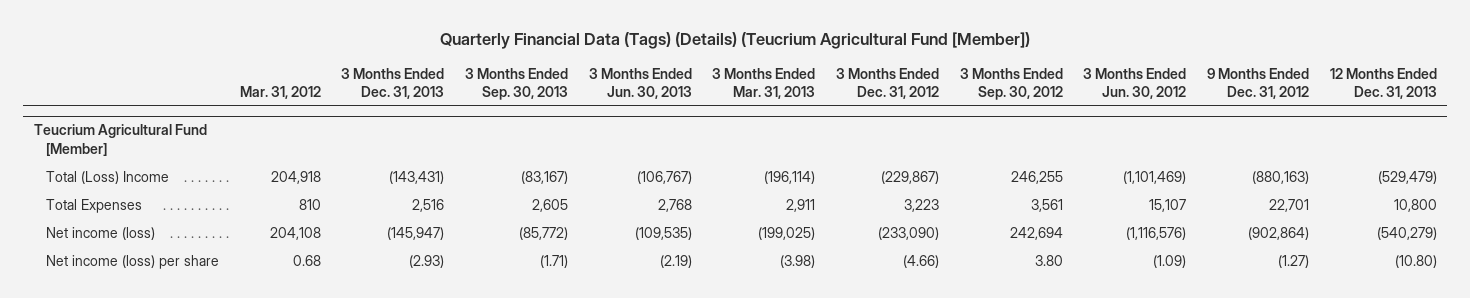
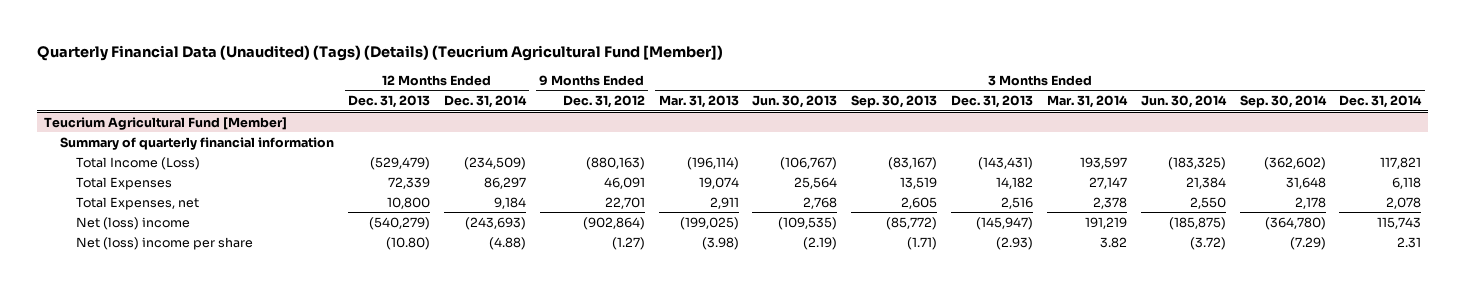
[440,32,1031,50] Quarterly Financial Data (Tags) (Details) (Teucrium Agricultural Fund [Member]) -> [37,45,724,62] Quarterly Financial Data (Unaudited) (Tags) (Details) (Teucrium Agricultural Fund [Member])
[239,86,321,100] Mar. 31, 2012 -> none
[836,67,940,100] 3 Months Ended Dec. 31, 2012 -> none
[959,67,1063,101] 3 Months Ended Sep. 30, 2012 -> none
[1083,67,1187,100] 3 Months Ended Jun. 30, 2012 -> none
none -> [443,95,527,109] Dec. 31, 2014
none -> [1046,95,1128,109] Mar. 31, 2014
none -> [1140,95,1227,109] Jun. 30, 2014
none -> [1239,95,1327,109] Sep. 30, 2014
none -> [1339,95,1423,109] Dec. 31, 2014
none -> [60,136,335,150] Summary of quarterly financial information
[46,171,170,185] Total (Loss) Income -> [76,156,201,170] Total Income (Loss)
[412,199,445,213] 2,516 -> [996,176,1034,189] 14,182
[532,199,569,213] 2,605 -> [900,176,938,189] 13,519
[657,199,692,213] 2,768 -> [794,176,838,189] 25,564
[786,199,816,213] 2,911 -> [698,176,739,189] 19,074
[1269,199,1310,213] 22,701 -> [603,176,645,189] 46,091
[1393,199,1437,213] 10,800 -> [388,176,431,189] 72,339
none -> [76,196,200,210] Total Expenses, net
[46,227,156,241] Net income (loss) -> [76,216,191,230] Net (loss) income
[46,255,220,270] Net income (loss) per share -> [76,236,254,250] Net (loss) income per share

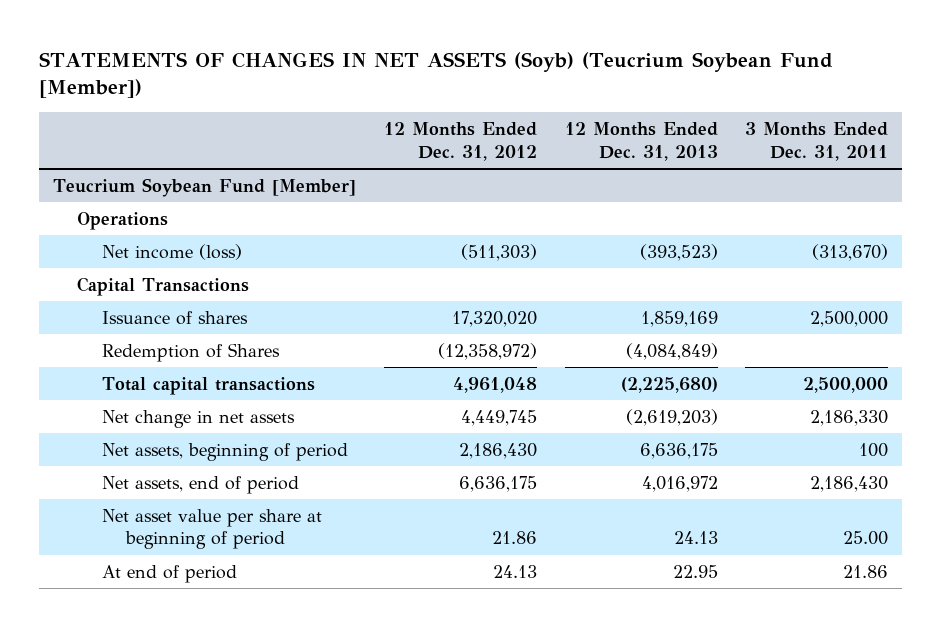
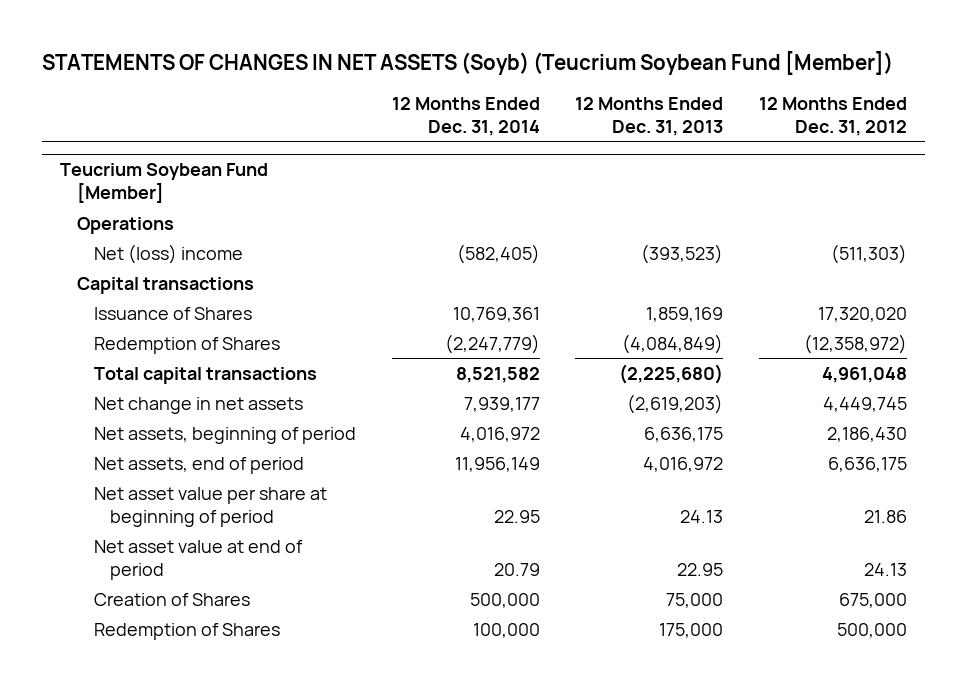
[745,122,889,161] 3 Months Ended Dec. 31, 2011 -> none
none -> [391,97,540,136] 12 Months Ended Dec. 31, 2014
[101,243,242,260] Net income (loss) -> [93,243,243,264] Net (loss) income
[77,276,250,296] Capital Transactions -> [77,276,255,294] Capital transactions
[101,310,248,325] Issuance of shares -> [93,306,252,320] Issuance of Shares
[101,564,237,583] At end of period -> [93,539,303,580] Net asset value at end of period
none -> [93,592,250,606] Creation of Shares
none -> [93,622,280,640] Redemption of Shares

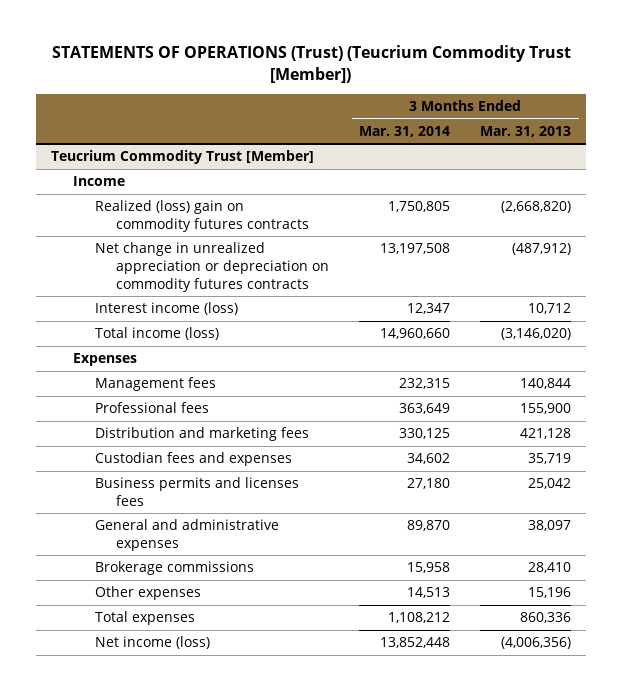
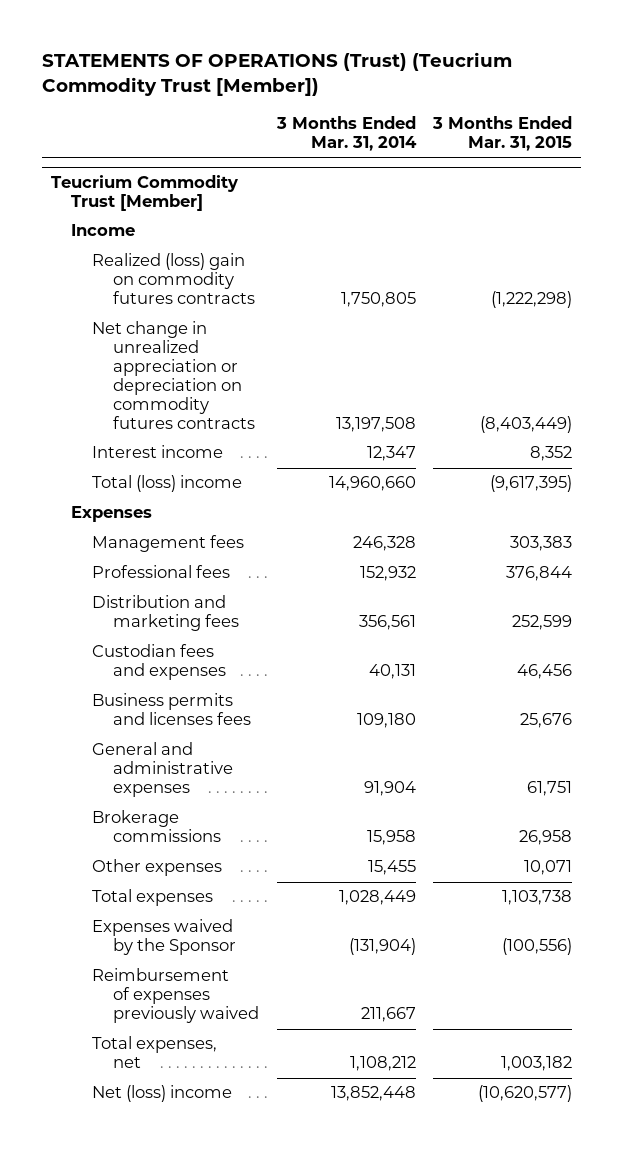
[480,125,572,137] Mar. 31, 2013 -> none
none -> [432,116,573,152] 3 Months Ended Mar. 31, 2015
[94,302,238,316] Interest income (loss) -> [92,445,224,459] Interest income
[94,327,219,341] Total income (loss) -> [92,475,243,493] Total (loss) income
[399,378,451,390] 232,315 -> [352,536,416,552] 246,328
[399,403,451,415] 363,649 -> [359,566,416,582] 152,932
[399,428,451,440] 330,125 -> [358,615,416,631] 356,561
[407,453,451,465] 34,602 -> [368,664,416,680] 40,131
[407,478,451,490] 27,180 -> [356,713,416,729] 109,180
[407,520,451,532] 89,870 -> [363,781,416,797] 91,904
[407,587,451,599] 14,513 -> [367,860,416,876] 15,455
[388,612,451,624] 1,108,212 -> [338,890,416,906] 1,028,449
none -> [92,919,236,956] Expenses waived by the Sponsor
none -> [92,968,259,1024] Reimbursement of expenses previously waived
none -> [92,1036,218,1069] Total expenses, net
[94,636,210,650] Net income (loss) -> [92,1085,233,1103] Net (loss) income

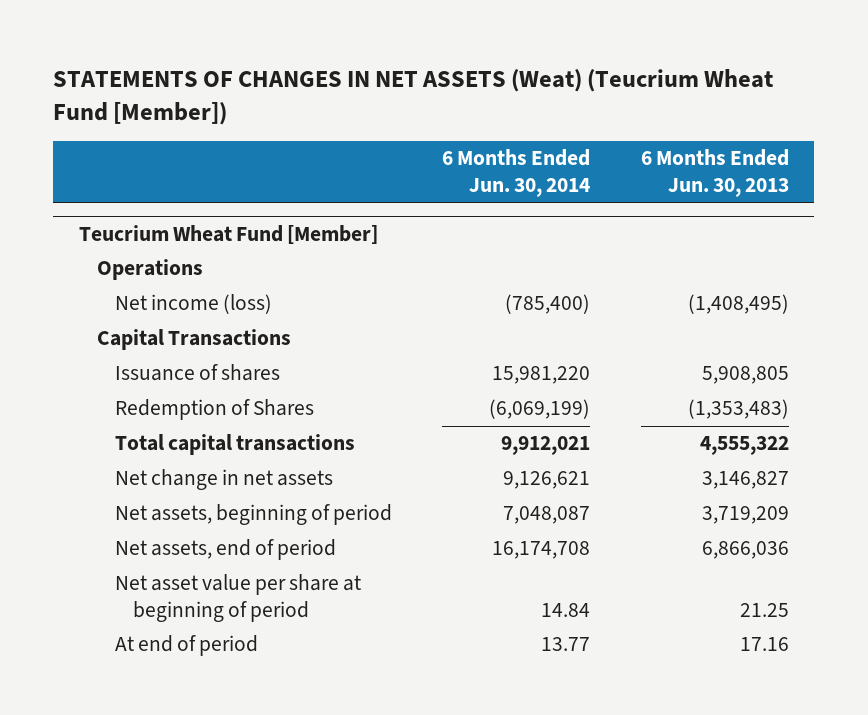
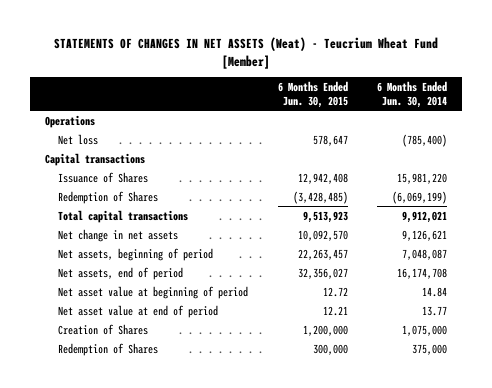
[53,68,774,125] STATEMENTS OF CHANGES IN NET ASSETS (Weat) (Teucrium Wheat Fund [Member]) -> [54,36,439,69] STATEMENTS OF CHANGES IN NET ASSETS (Weat) - Teucrium Wheat Fund [Member]
[641,149,790,197] 6 Months Ended Jun. 30, 2013 -> none
none -> [277,80,348,108] 6 Months Ended Jun. 30, 2015
[78,224,378,244] Teucrium Wheat Fund [Member] -> none
[114,294,272,315] Net income (loss) -> [58,133,99,145] Net loss
[96,329,291,351] Capital Transactions -> [44,152,145,166] Capital transactions
[114,364,280,382] Issuance of shares -> [58,171,149,183] Issuance of Shares
[114,574,361,622] Net asset value per share at beginning of period -> [58,285,249,299] Net asset value at beginning of period
[114,635,258,657] At end of period -> [58,304,219,318] Net asset value at end of period
none -> [58,323,149,335] Creation of Shares
none -> [58,342,159,356] Redemption of Shares

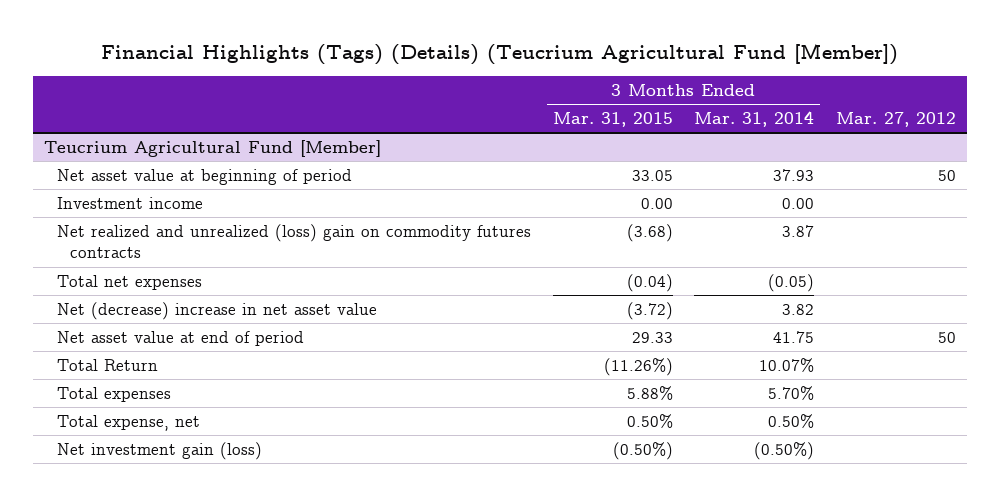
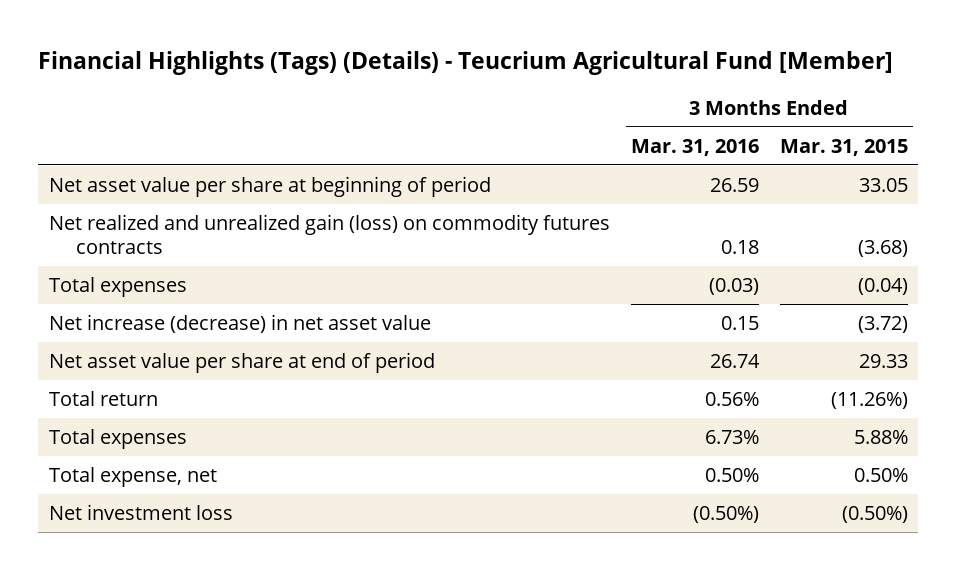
[100,43,898,66] Financial Highlights (Tags) (Details) (Teucrium Agricultural Fund [Member]) -> [38,50,894,75] Financial Highlights (Tags) (Details) - Teucrium Agricultural Fund [Member]
[694,111,815,128] Mar. 31, 2014 -> none
[835,112,956,128] Mar. 27, 2012 -> none
none -> [630,138,759,156] Mar. 31, 2016
[43,139,381,157] Teucrium Agricultural Fund [Member] -> none
[56,196,203,209] Investment income -> none
[56,168,352,185] Net asset value at beginning of period -> [48,176,491,198] Net asset value per share at beginning of period
[56,223,531,259] Net realized and unrealized (loss) gain on commodity futures contracts -> [48,214,610,255] Net realized and unrealized gain (loss) on commodity futures contracts
[56,274,202,290] Total net expenses -> [48,277,187,298] Total expenses
[56,301,377,320] Net (decrease) increase in net asset value -> [48,314,431,334] Net increase (decrease) in net asset value
[56,330,304,346] Net asset value at end of period -> [48,352,435,374] Net asset value per share at end of period
[56,358,158,371] Total Return -> [48,391,158,407] Total return
[56,441,262,460] Net investment gain (loss) -> [48,504,233,521] Net investment loss

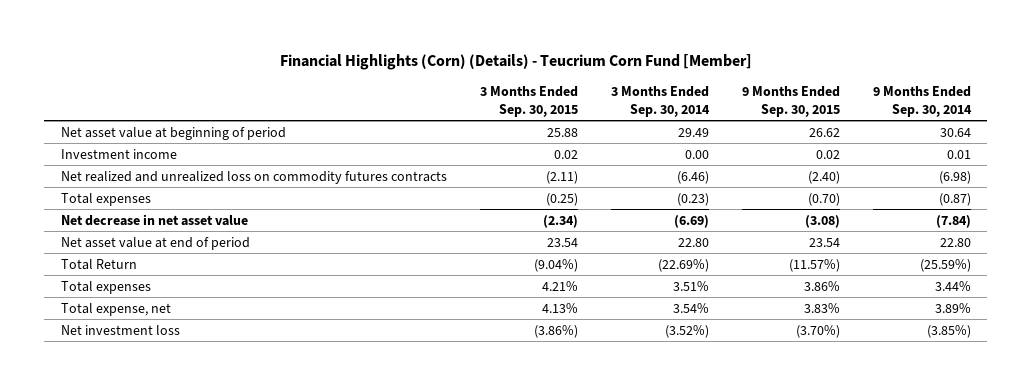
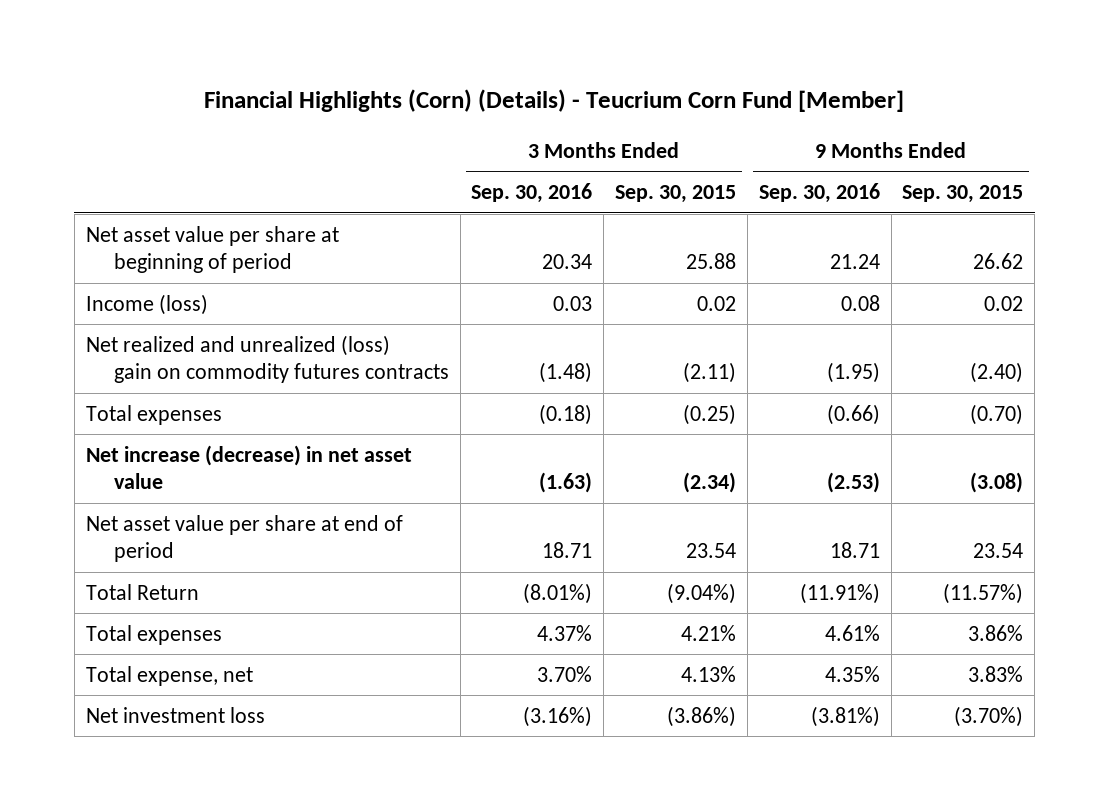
[610,85,710,117] 3 Months Ended Sep. 30, 2014 -> none
[872,85,972,117] 9 Months Ended Sep. 30, 2014 -> none
none -> [471,183,593,204] Sep. 30, 2016
none -> [758,183,880,204] Sep. 30, 2016
[60,126,286,140] Net asset value at beginning of period -> [85,225,339,274] Net asset value per share at beginning of period
[60,148,177,159] Investment income -> [85,293,208,315] Income (loss)
[60,170,447,184] Net realized and unrealized loss on commodity futures contracts -> [85,334,449,384] Net realized and unrealized (loss) gain on commodity futures contracts
[60,213,248,226] Net decrease in net asset value -> [85,444,412,490] Net increase (decrease) in net asset value
[60,236,250,250] Net asset value at end of period -> [85,514,403,563] Net asset value per share at end of period

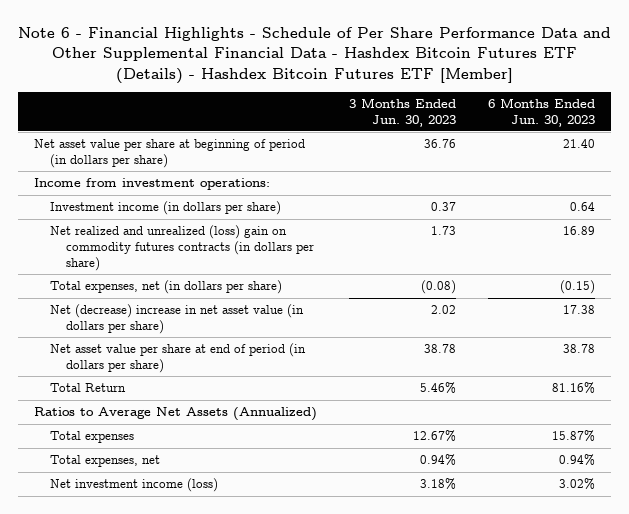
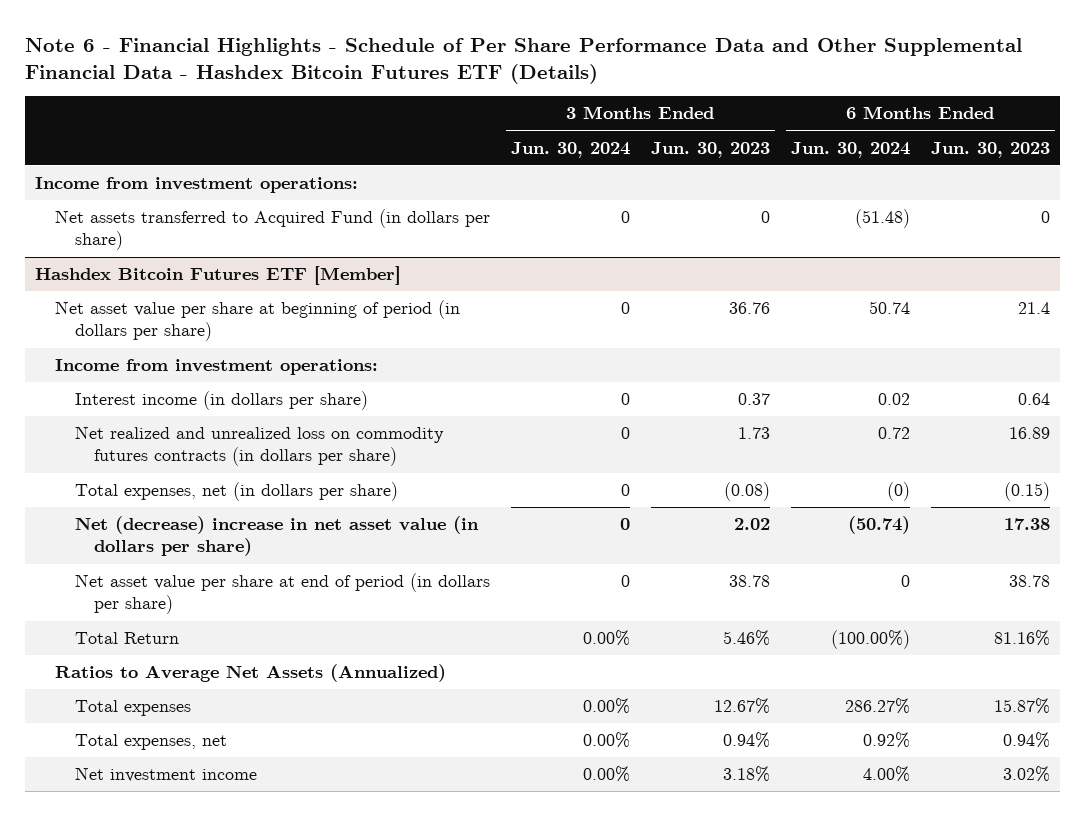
[17,27,611,84] Note 6 - Financial Highlights - Schedule of Per Share Performance Data and Other Supplemental Financial Data - Hashdex Bitcoin Futures ETF (Details) - Hashdex Bitcoin Futures ETF [Member] -> [24,37,1022,84] Note 6 - Financial Highlights - Schedule of Per Share Performance Data and Other Supplemental Financial Data - Hashdex Bitcoin Futures ETF (Details)
none -> [510,141,630,158] Jun. 30, 2024
none -> [790,141,910,158] Jun. 30, 2024
[33,139,305,168] Net asset value per share at beginning of period (in dollars per share) -> none
none -> [54,209,490,251] Net assets transferred to Acquired Fund (in dollars per share)
none -> [35,266,402,286] Hashdex Bitcoin Futures ETF [Member]
none -> [54,300,460,342] Net asset value per share at beginning of period (in dollars per share)
none -> [54,359,378,376] Income from investment operations:
[50,201,282,216] Investment income (in dollars per share) -> [74,391,368,411] Interest income (in dollars per share)
[50,225,315,271] Net realized and unrealized (loss) gain on commodity futures contracts (in dollars per share) -> [74,426,444,467] Net realized and unrealized loss on commodity futures contracts (in dollars per share)
[50,478,219,493] Net investment income (loss) -> [74,767,257,783] Net investment income

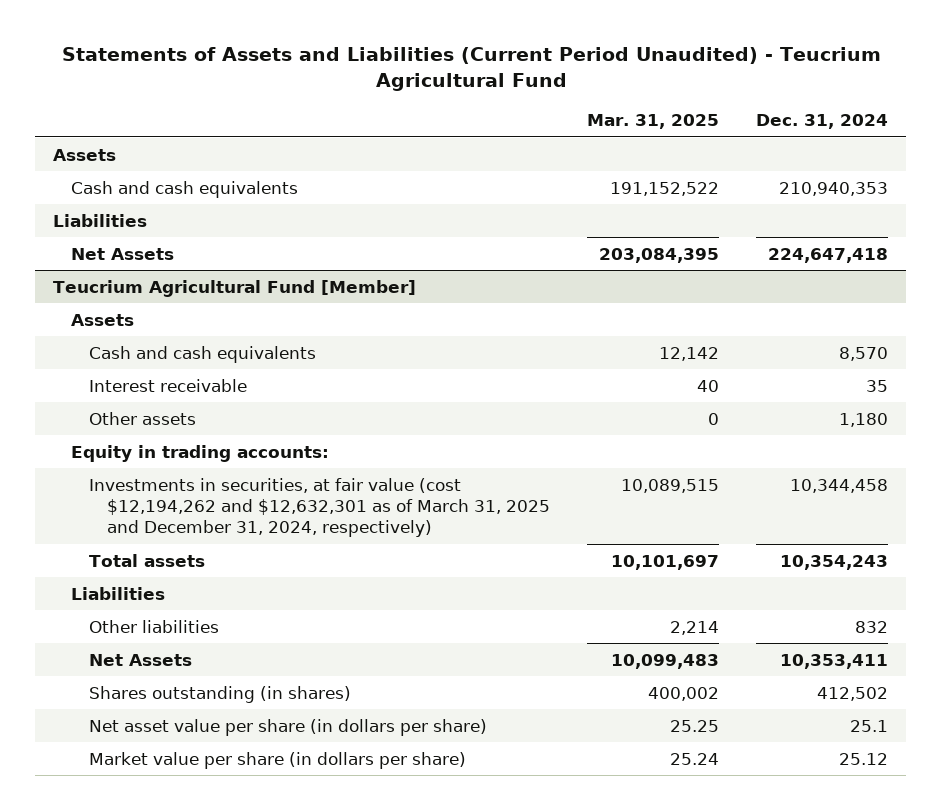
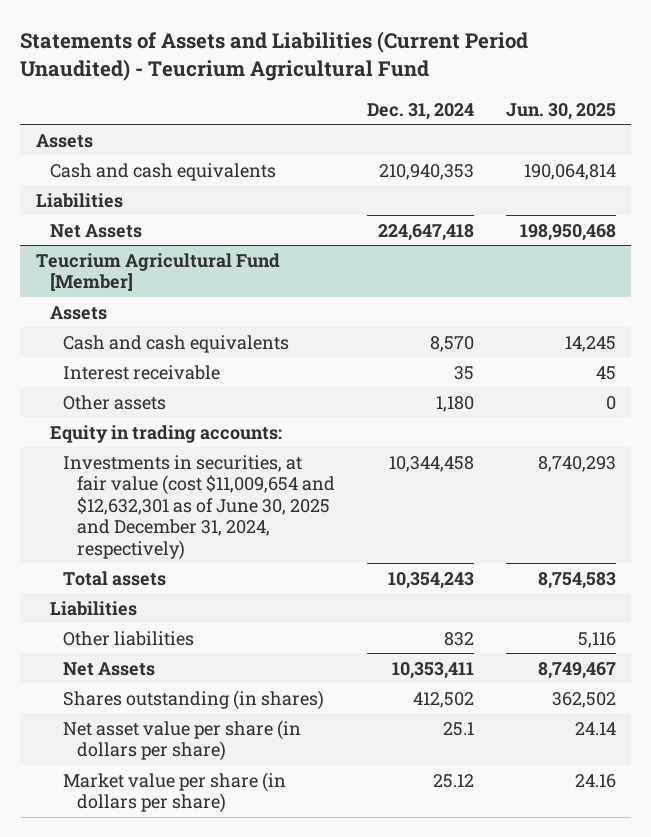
[587,114,720,130] Mar. 31, 2025 -> none
none -> [505,102,616,120] Jun. 30, 2025
[89,477,551,538] Investments in securities, at fair value (cost $12,194,262 and $12,632,301 as of March 31, 2025 and December 31, 2024, respectively) -> [63,454,336,560] Investments in securities, at fair value (cost $11,009,654 and $12,632,301 as of June 30, 2025 and December 31, 2024, respectively)

